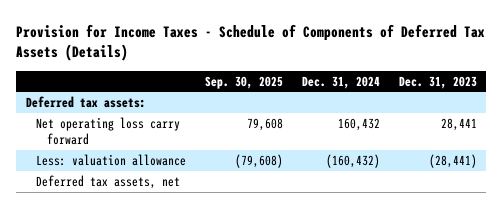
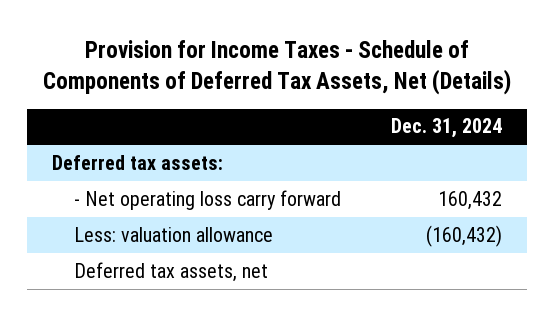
[16,23,486,62] Provision for Income Taxes - Schedule of Components of Deferred Tax Assets (Details) -> [42,39,511,95] Provision for Income Taxes - Schedule of Components of Deferred Tax Assets, Net (Details)
[205,75,284,89] Sep. 30, 2025 -> none
[398,75,477,89] Dec. 31, 2023 -> none
[36,116,181,146] Net operating loss carry forward -> [73,189,341,210] - Net operating loss carry forward

